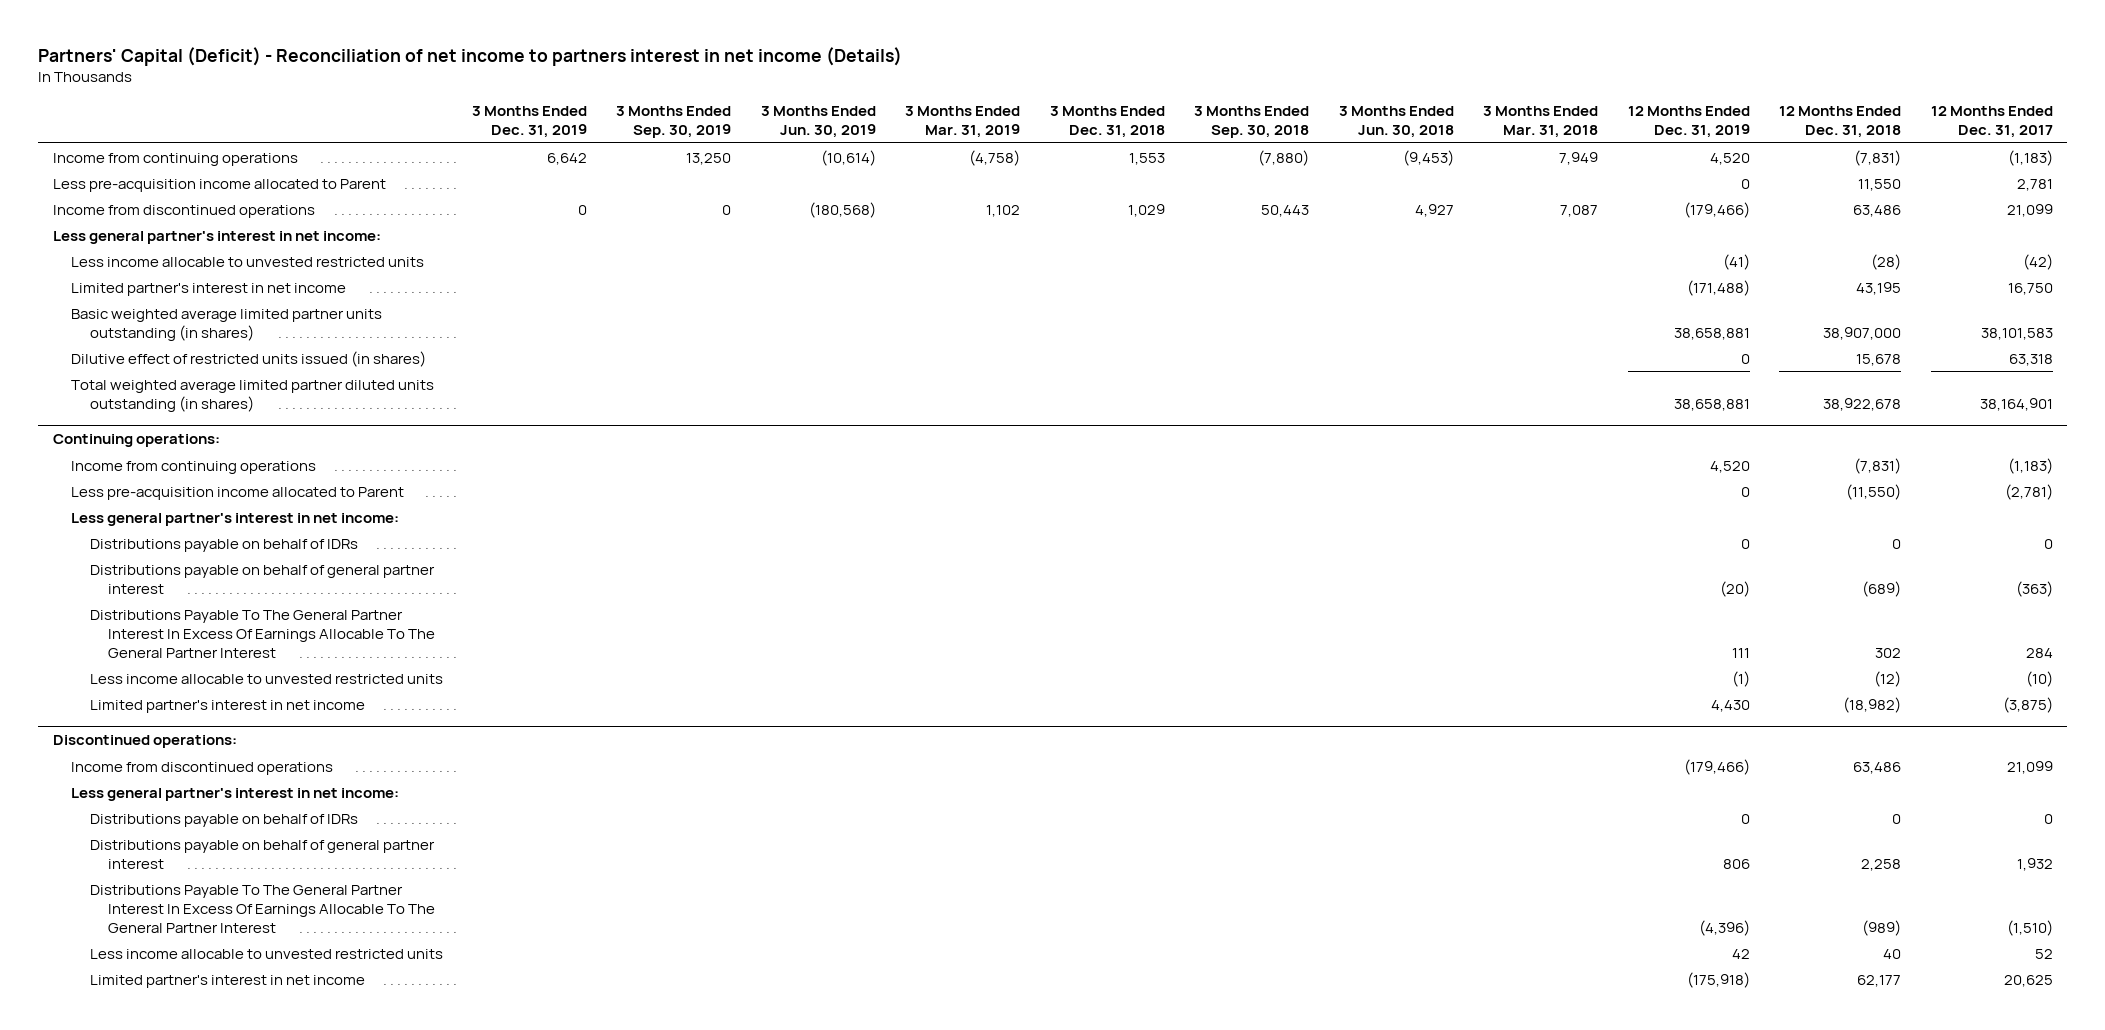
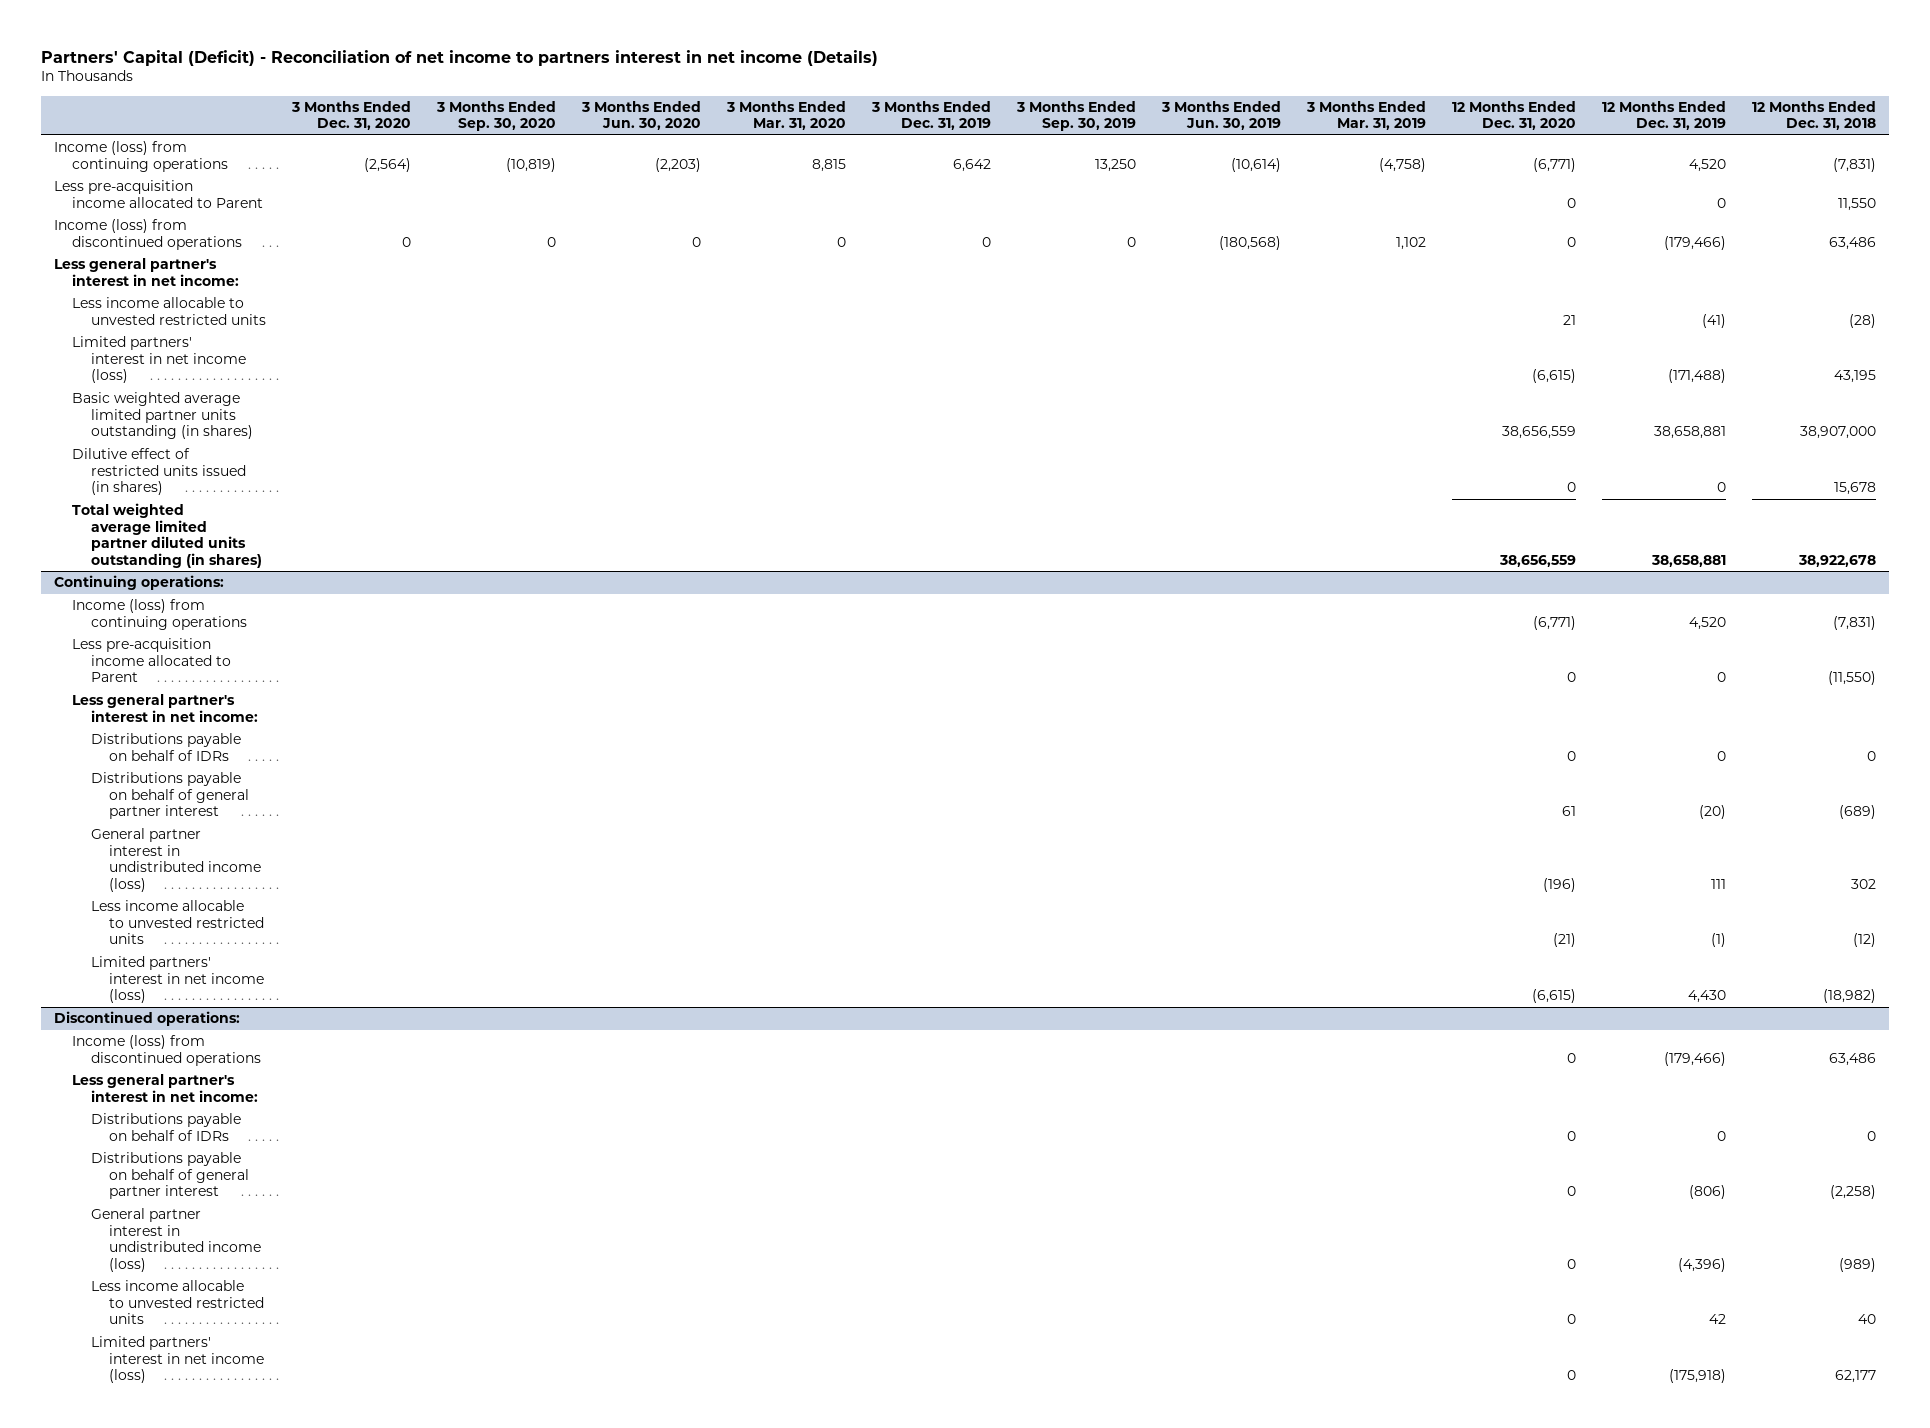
[1049,106,1165,139] 3 Months Ended Dec. 31, 2018 -> none
[1194,106,1310,139] 3 Months Ended Sep. 30, 2018 -> none
[1338,106,1454,139] 3 Months Ended Jun. 30, 2018 -> none
[1483,106,1599,139] 3 Months Ended Mar. 31, 2018 -> none
[1930,106,2053,139] 12 Months Ended Dec. 31, 2017 -> none
none -> [290,100,411,131] 3 Months Ended Dec. 31, 2020
none -> [435,100,556,132] 3 Months Ended Sep. 30, 2020
none -> [580,100,701,131] 3 Months Ended Jun. 30, 2020
none -> [725,100,846,131] 3 Months Ended Mar. 31, 2020
none -> [1451,100,1576,131] 12 Months Ended Dec. 31, 2020
[52,152,298,166] Income from continuing operations -> [53,141,229,172] Income (loss) from continuing operations
[52,204,315,218] Income from discontinued operations -> [53,219,243,250] Income (loss) from discontinued operations
[71,282,347,296] Limited partner's interest in net income -> [72,336,246,384] Limited partners' interest in net income (loss)
[71,460,317,474] Income from continuing operations -> [72,599,247,630] Income (loss) from continuing operations
[89,609,435,658] Distributions Payable To The General Partner Interest In Excess Of Earnings Allocable To The General Partner Interest -> [90,828,262,892] General partner interest in undistributed income (loss)
[89,699,365,713] Limited partner's interest in net income -> [90,956,265,1004] Limited partners' interest in net income (loss)
[71,761,334,775] Income from discontinued operations -> [72,1035,261,1066] Income (loss) from discontinued operations
[1722,858,1750,869] 806 -> [1688,1185,1726,1200] (806)
[1861,858,1902,871] 2,258 -> [1829,1185,1876,1200] (2,258)
[89,884,435,933] Distributions Payable To The General Partner Interest In Excess Of Earnings Allocable To The General Partner Interest -> [90,1208,262,1272] General partner interest in undistributed income (loss)
[89,974,365,988] Limited partner's interest in net income -> [90,1336,265,1384] Limited partners' interest in net income (loss)

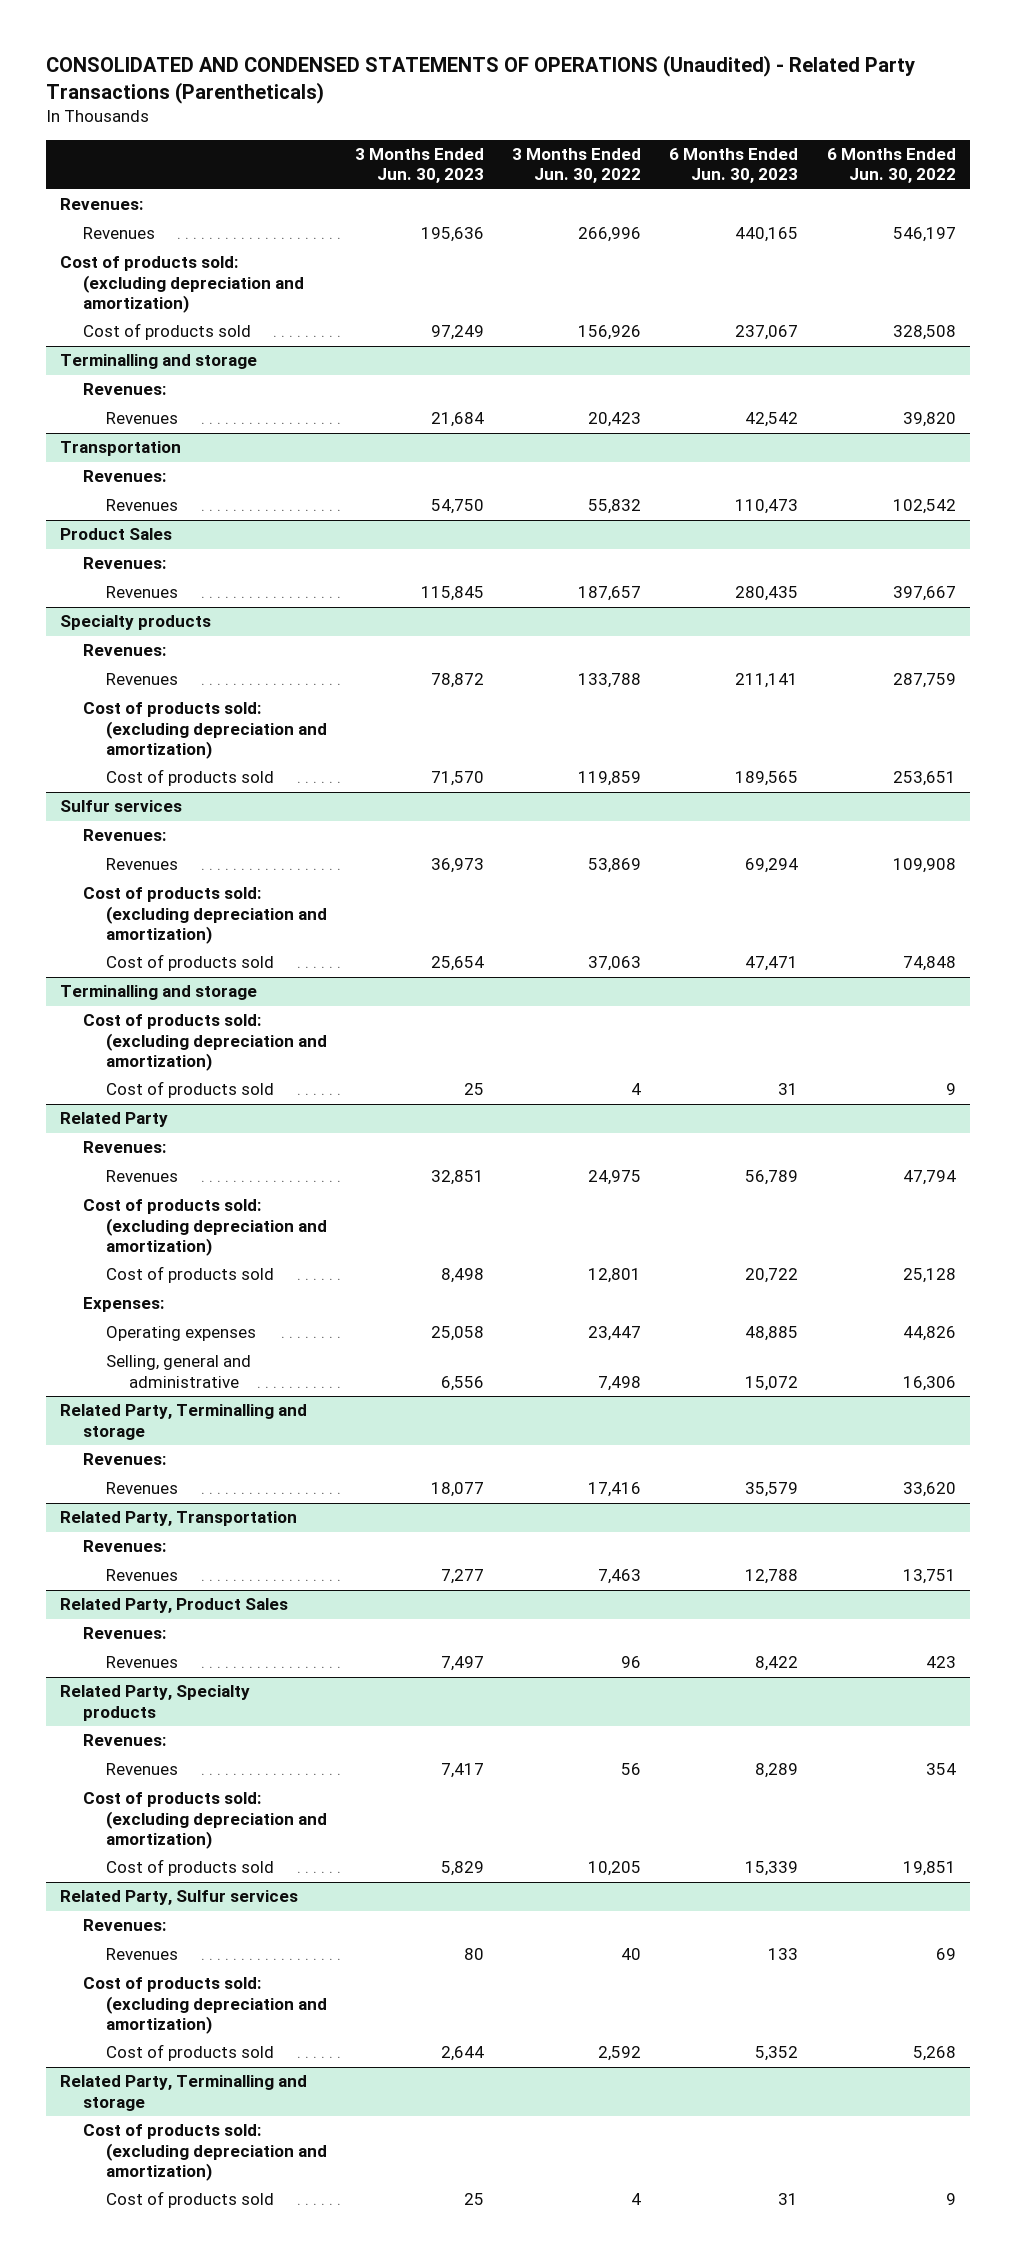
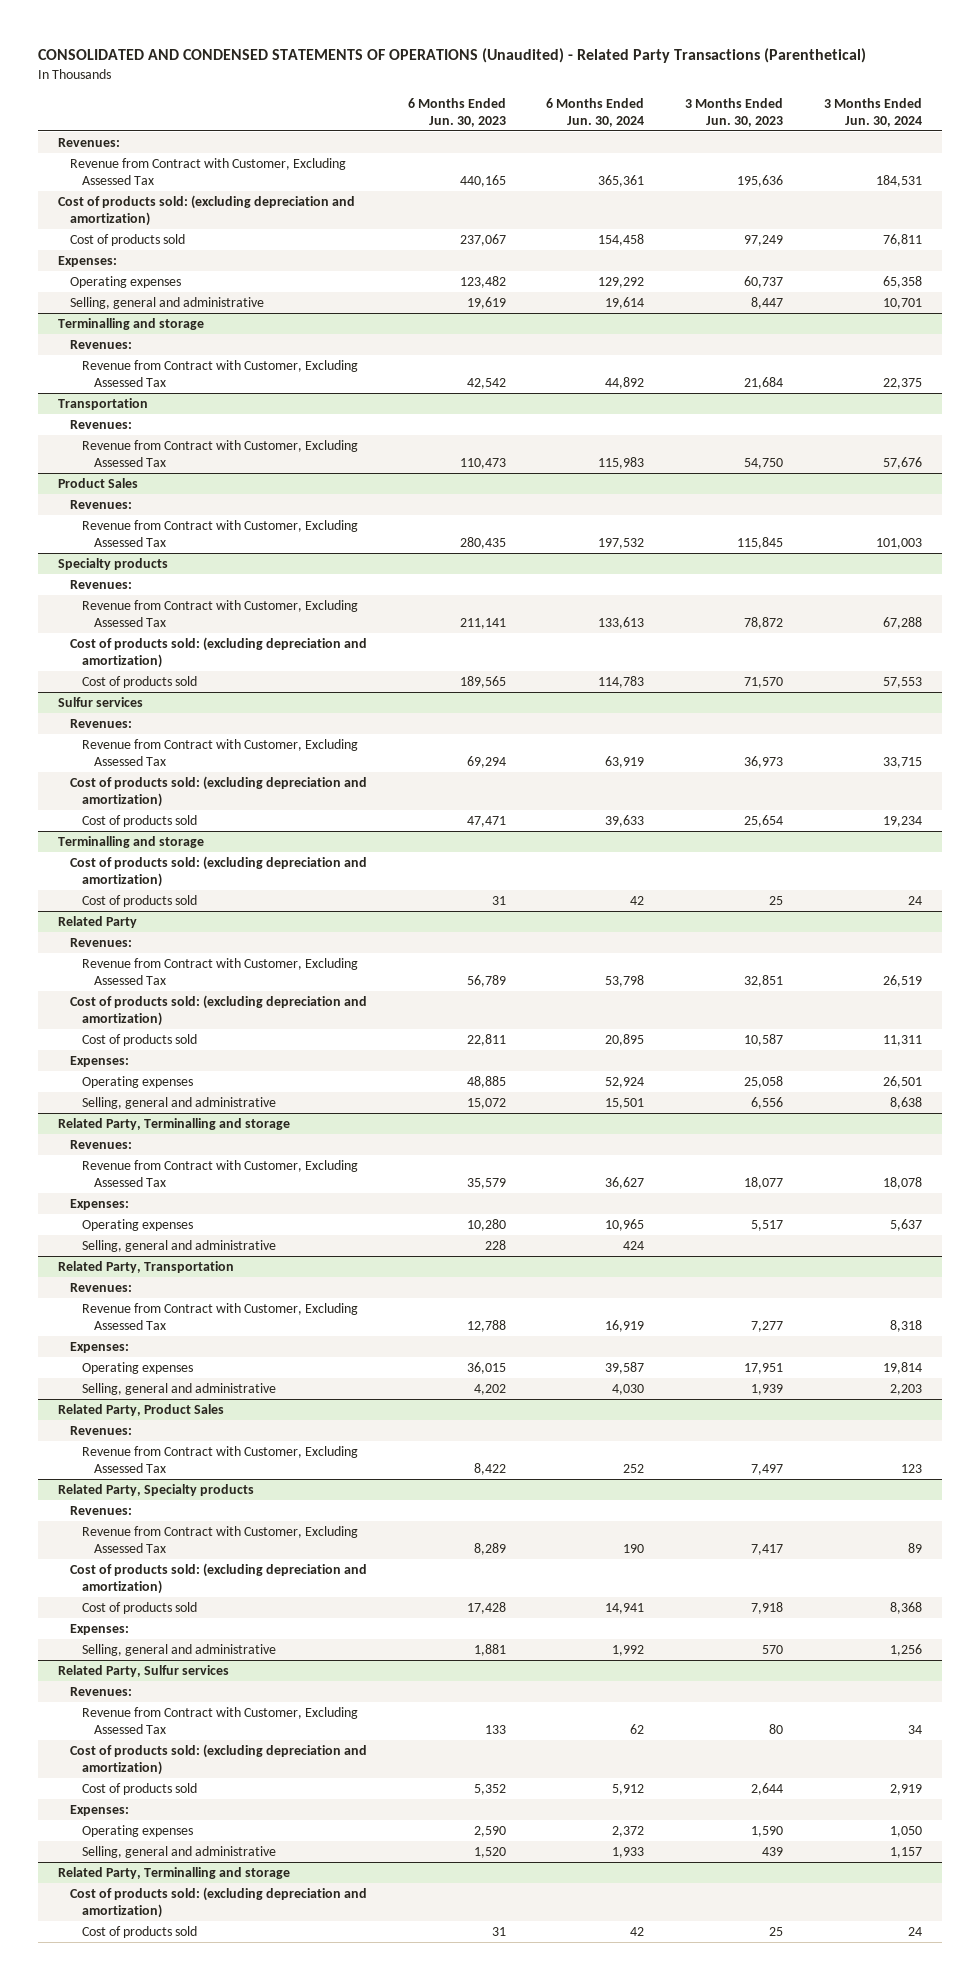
[45,55,915,105] CONSOLIDATED AND CONDENSED STATEMENTS OF OPERATIONS (Unaudited) - Related Party Transactions (Parentheticals) -> [37,47,866,63] CONSOLIDATED AND CONDENSED STATEMENTS OF OPERATIONS (Unaudited) - Related Party Transactions (Parenthetical)
[512,147,642,184] 3 Months Ended Jun. 30, 2022 -> none
[826,147,956,184] 6 Months Ended Jun. 30, 2022 -> none
none -> [546,97,645,127] 6 Months Ended Jun. 30, 2024
none -> [823,97,922,127] 3 Months Ended Jun. 30, 2024
[82,227,155,240] Revenues -> [70,158,347,186] Revenue from Contract with Customer, Excluding Assessed Tax
none -> [58,256,118,268] Expenses:
none -> [70,276,182,289] Operating expenses
none -> [70,297,265,310] Selling, general and administrative
[105,412,178,425] Revenues -> [81,360,358,388] Revenue from Contract with Customer, Excluding Assessed Tax
[105,499,178,512] Revenues -> [81,440,358,468] Revenue from Contract with Customer, Excluding Assessed Tax
[105,586,178,599] Revenues -> [81,520,358,548] Revenue from Contract with Customer, Excluding Assessed Tax
[105,673,178,686] Revenues -> [81,600,358,628] Revenue from Contract with Customer, Excluding Assessed Tax
[105,858,178,871] Revenues -> [81,739,358,767] Revenue from Contract with Customer, Excluding Assessed Tax
[105,1170,178,1183] Revenues -> [81,958,358,986] Revenue from Contract with Customer, Excluding Assessed Tax
[440,1268,484,1284] 8,498 -> [744,1034,784,1047] 10,587
[745,1268,799,1284] 20,722 -> [466,1034,506,1047] 22,811
[105,1482,178,1495] Revenues -> [81,1160,358,1188] Revenue from Contract with Customer, Excluding Assessed Tax
none -> [70,1199,130,1211] Expenses:
none -> [81,1219,193,1232] Operating expenses
none -> [81,1240,276,1253] Selling, general and administrative
[105,1569,178,1582] Revenues -> [81,1303,358,1331] Revenue from Contract with Customer, Excluding Assessed Tax
none -> [70,1342,130,1354] Expenses:
none -> [81,1362,193,1375] Operating expenses
none -> [81,1383,276,1396] Selling, general and administrative
[105,1656,178,1669] Revenues -> [81,1446,358,1474] Revenue from Contract with Customer, Excluding Assessed Tax
[105,1763,178,1776] Revenues -> [81,1526,358,1554] Revenue from Contract with Customer, Excluding Assessed Tax
[440,1861,484,1877] 5,829 -> [751,1602,784,1615] 7,918
[745,1861,799,1877] 15,339 -> [466,1602,506,1615] 17,428
none -> [70,1624,130,1636] Expenses:
none -> [81,1644,276,1657] Selling, general and administrative
[105,1948,178,1961] Revenues -> [81,1707,358,1735] Revenue from Contract with Customer, Excluding Assessed Tax
none -> [70,1805,130,1817] Expenses:
none -> [81,1825,193,1838] Operating expenses
none -> [81,1846,276,1859] Selling, general and administrative

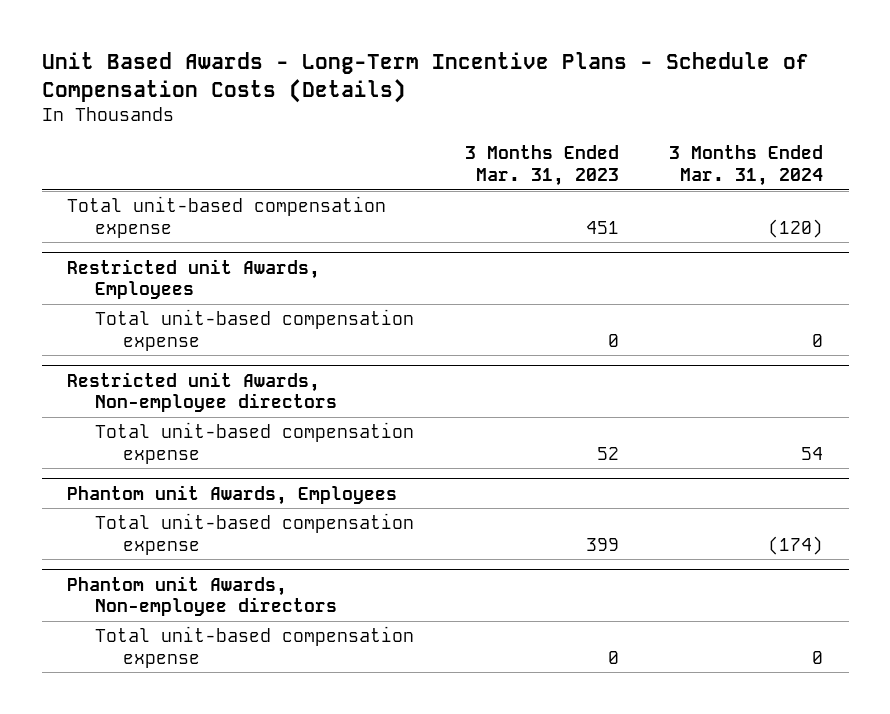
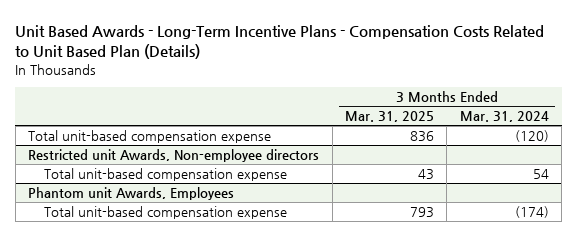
[41,52,809,103] Unit Based Awards - Long-Term Incentive Plans - Schedule of Compensation Costs (Details) -> [15,24,545,60] Unit Based Awards - Long-Term Incentive Plans - Compensation Costs Related to Unit Based Plan (Details)
[464,145,619,186] 3 Months Ended Mar. 31, 2023 -> none
none -> [345,111,435,123] Mar. 31, 2025
[67,258,321,300] Restricted unit Awards, Employees -> none
[95,309,415,351] Total unit-based compensation expense -> none
[67,575,338,617] Phantom unit Awards, Non-employee directors -> none
[95,626,415,668] Total unit-based compensation expense -> none

